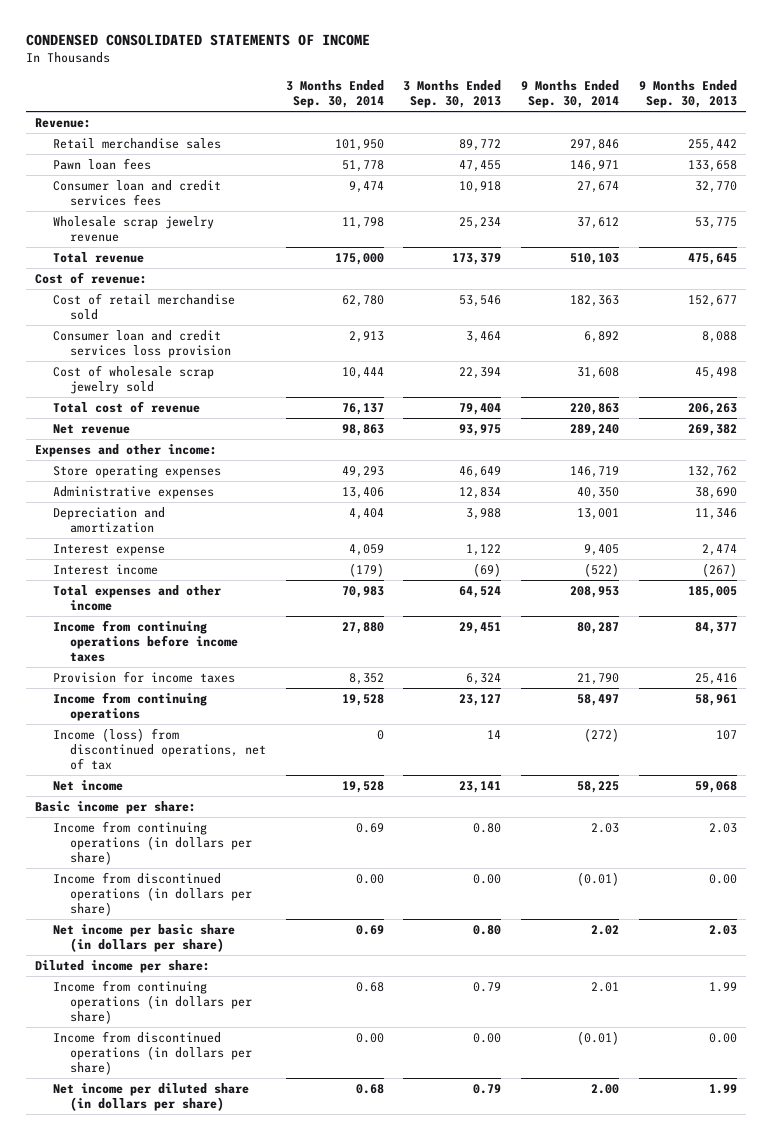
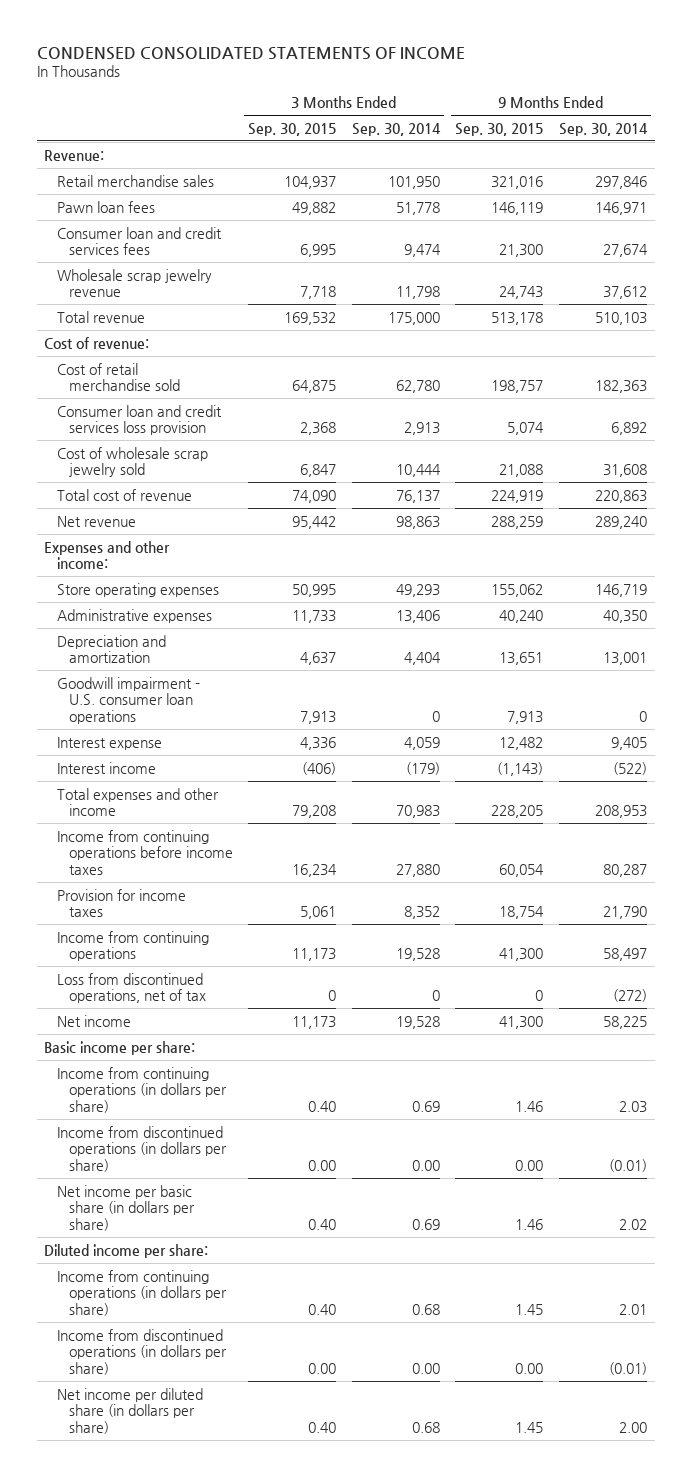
[403,79,502,109] 3 Months Ended Sep. 30, 2013 -> none
[638,79,737,109] 9 Months Ended Sep. 30, 2013 -> none
none -> [248,122,337,136] Sep. 30, 2015
none -> [455,122,544,136] Sep. 30, 2015
none -> [56,676,200,724] Goodwill impairment - U.S. consumer loan operations
[52,727,267,771] Income (loss) from discontinued operations, net of tax -> [56,972,206,1004] Loss from discontinued operations, net of tax

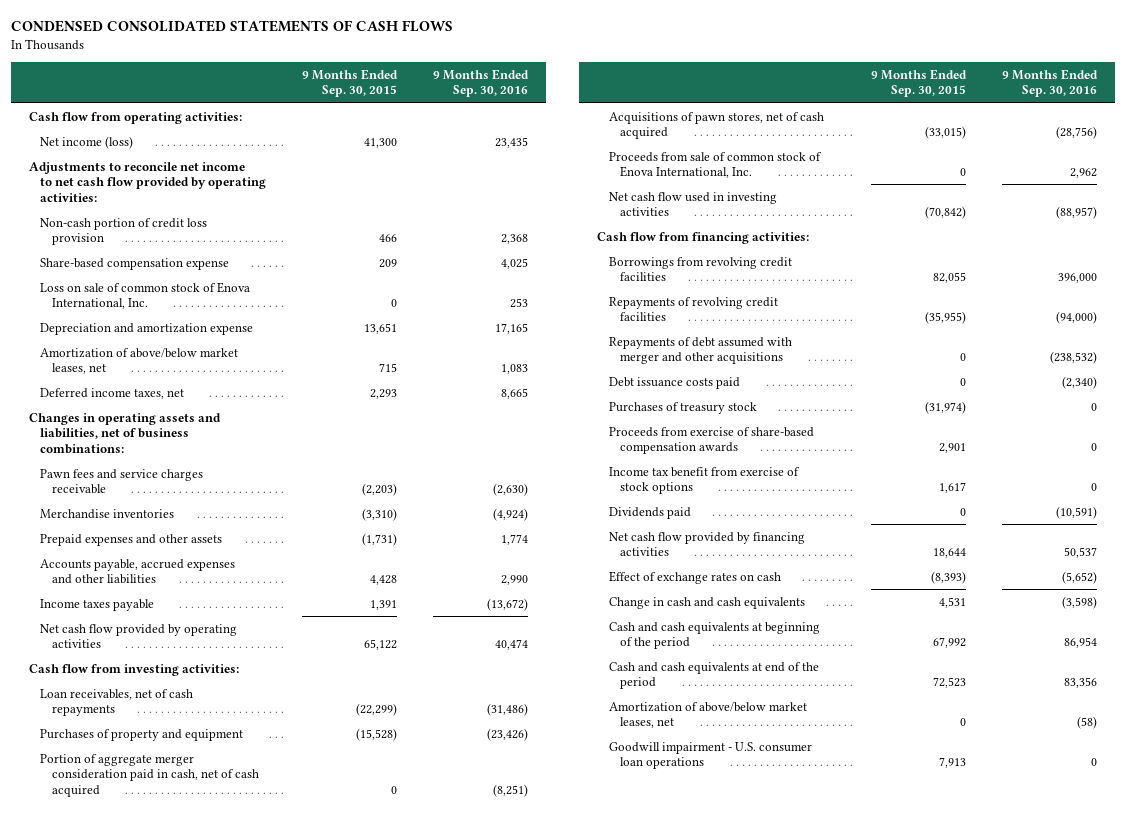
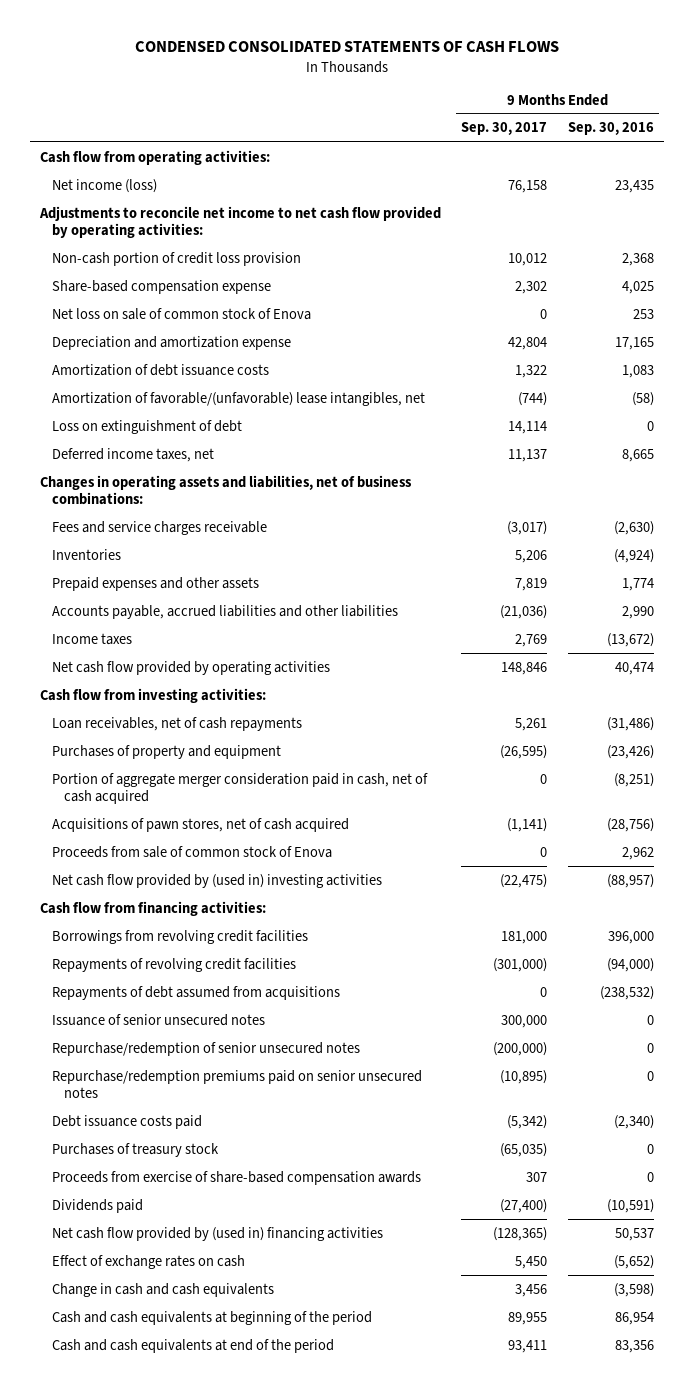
[302,69,399,98] 9 Months Ended Sep. 30, 2015 -> none
none -> [461,122,548,136] Sep. 30, 2017
[40,281,251,310] Loss on sale of common stock of Enova International, Inc. -> [52,307,312,320] Net loss on sale of common stock of Enova
[40,347,239,375] Amortization of above/below market leases, net -> [52,363,270,376] Amortization of debt issuance costs
none -> [52,391,426,406] Amortization of favorable/(unfavorable) lease intangibles, net
none -> [52,419,243,434] Loss on extinguishment of debt
[40,468,204,495] Pawn fees and service charges receivable -> [52,520,268,535] Fees and service charges receivable
[40,508,175,519] Merchandise inventories -> [52,548,122,560] Inventories
[40,558,236,585] Accounts payable, accrued expenses and other liabilities -> [52,604,399,619] Accounts payable, accrued liabilities and other liabilities
[40,598,155,611] Income taxes payable -> [52,632,133,645] Income taxes
[608,151,822,179] Proceeds from sale of common stock of Enova International, Inc. -> [52,845,333,858] Proceeds from sale of common stock of Enova
[608,191,777,217] Net cash flow used in investing activities -> [52,873,383,888] Net cash flow provided by (used in) investing activities
[608,336,792,365] Repayments of debt assumed with merger and other acquisitions -> [52,985,341,1000] Repayments of debt assumed from acquisitions
none -> [52,1013,266,1026] Issuance of senior unsecured notes
none -> [52,1041,361,1056] Repurchase/redemption of senior unsecured notes
none -> [52,1069,423,1098] Repurchase/redemption premiums paid on senior unsecured notes
[608,466,800,495] Income tax benefit from exercise of stock options -> none
[608,531,805,557] Net cash flow provided by financing activities -> [52,1226,384,1241] Net cash flow provided by (used in) financing activities
[608,701,807,729] Amortization of above/below market leases, net -> none
[608,741,812,770] Goodwill impairment - U.S. consumer loan operations -> none

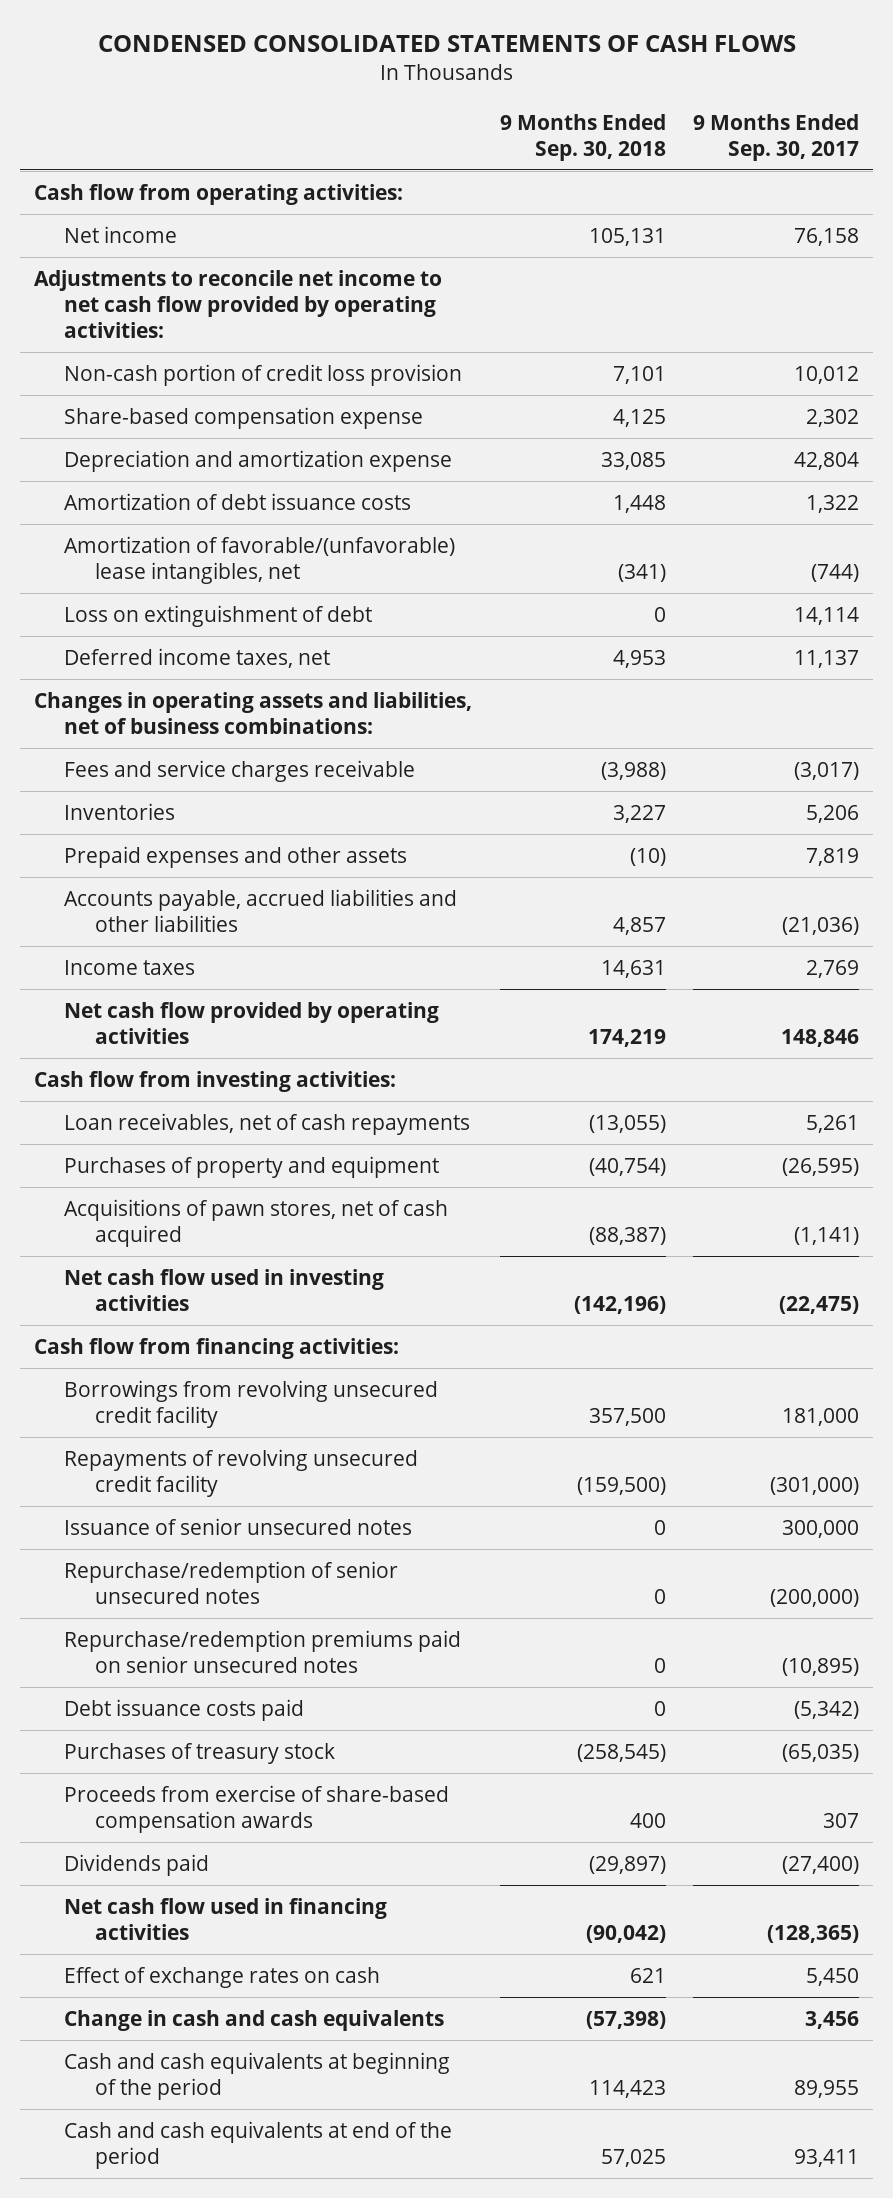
[567,122,654,136] Sep. 30, 2016 -> none
none -> [499,113,666,161] 9 Months Ended Sep. 30, 2018
[52,178,158,193] Net income (loss) -> [64,225,178,243] Net income
[52,307,312,320] Net loss on sale of common stock of Enova -> none
[52,772,429,804] Portion of aggregate merger consideration paid in cash, net of cash acquired -> none
[52,845,333,858] Proceeds from sale of common stock of Enova -> none
[52,873,383,888] Net cash flow provided by (used in) investing activities -> [64,1268,385,1311] Net cash flow used in investing activities
[52,985,341,1000] Repayments of debt assumed from acquisitions -> none
[52,929,309,944] Borrowings from revolving credit facilities -> [64,1379,439,1428] Borrowings from revolving unsecured credit facility
[52,957,297,972] Repayments of revolving credit facilities -> [64,1448,419,1497] Repayments of revolving unsecured credit facility
[52,1226,384,1241] Net cash flow provided by (used in) financing activities -> [64,1897,388,1940] Net cash flow used in financing activities

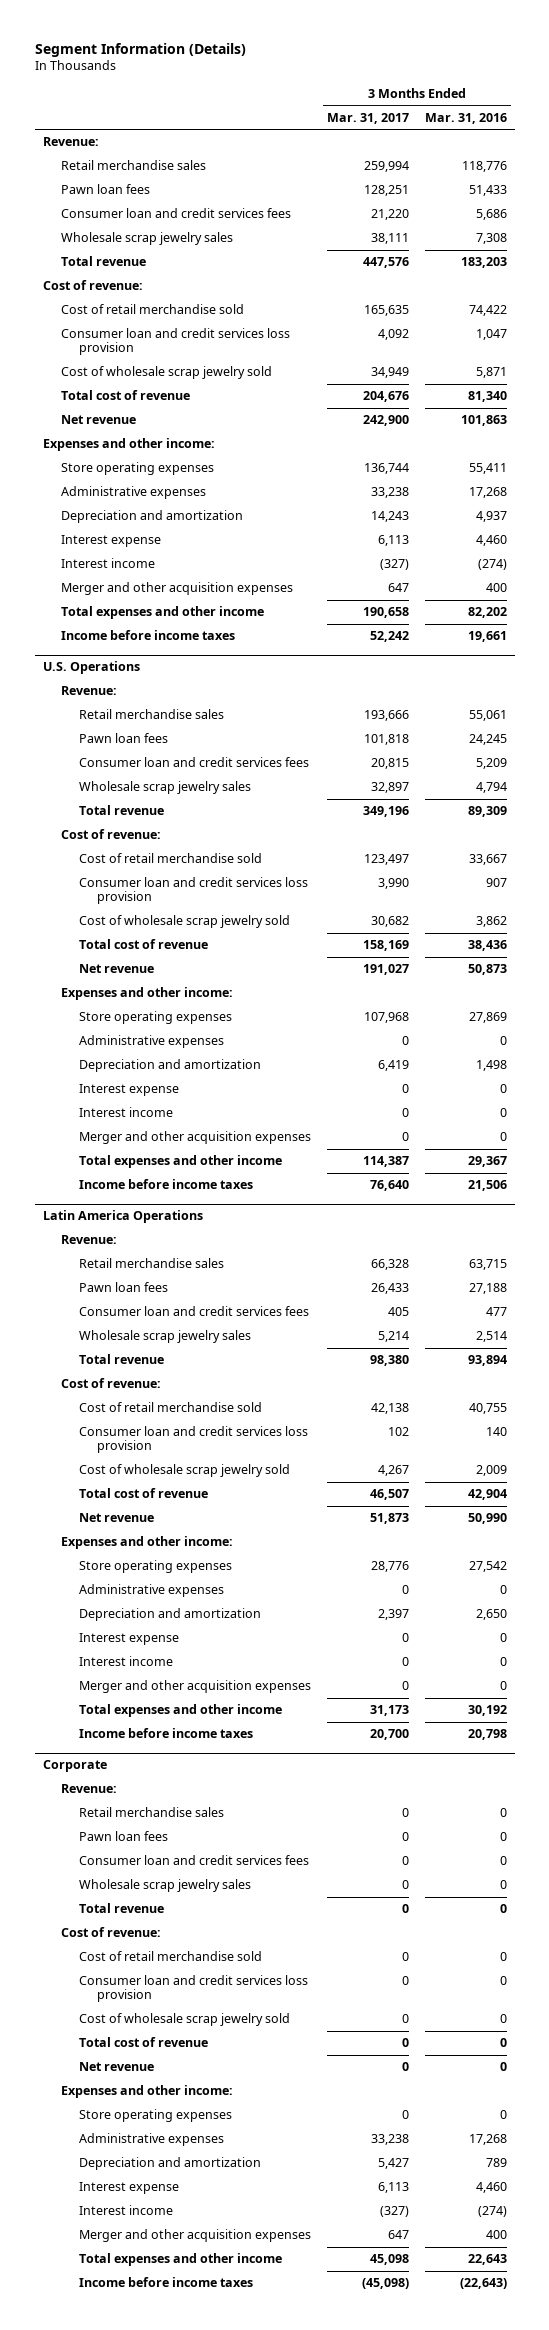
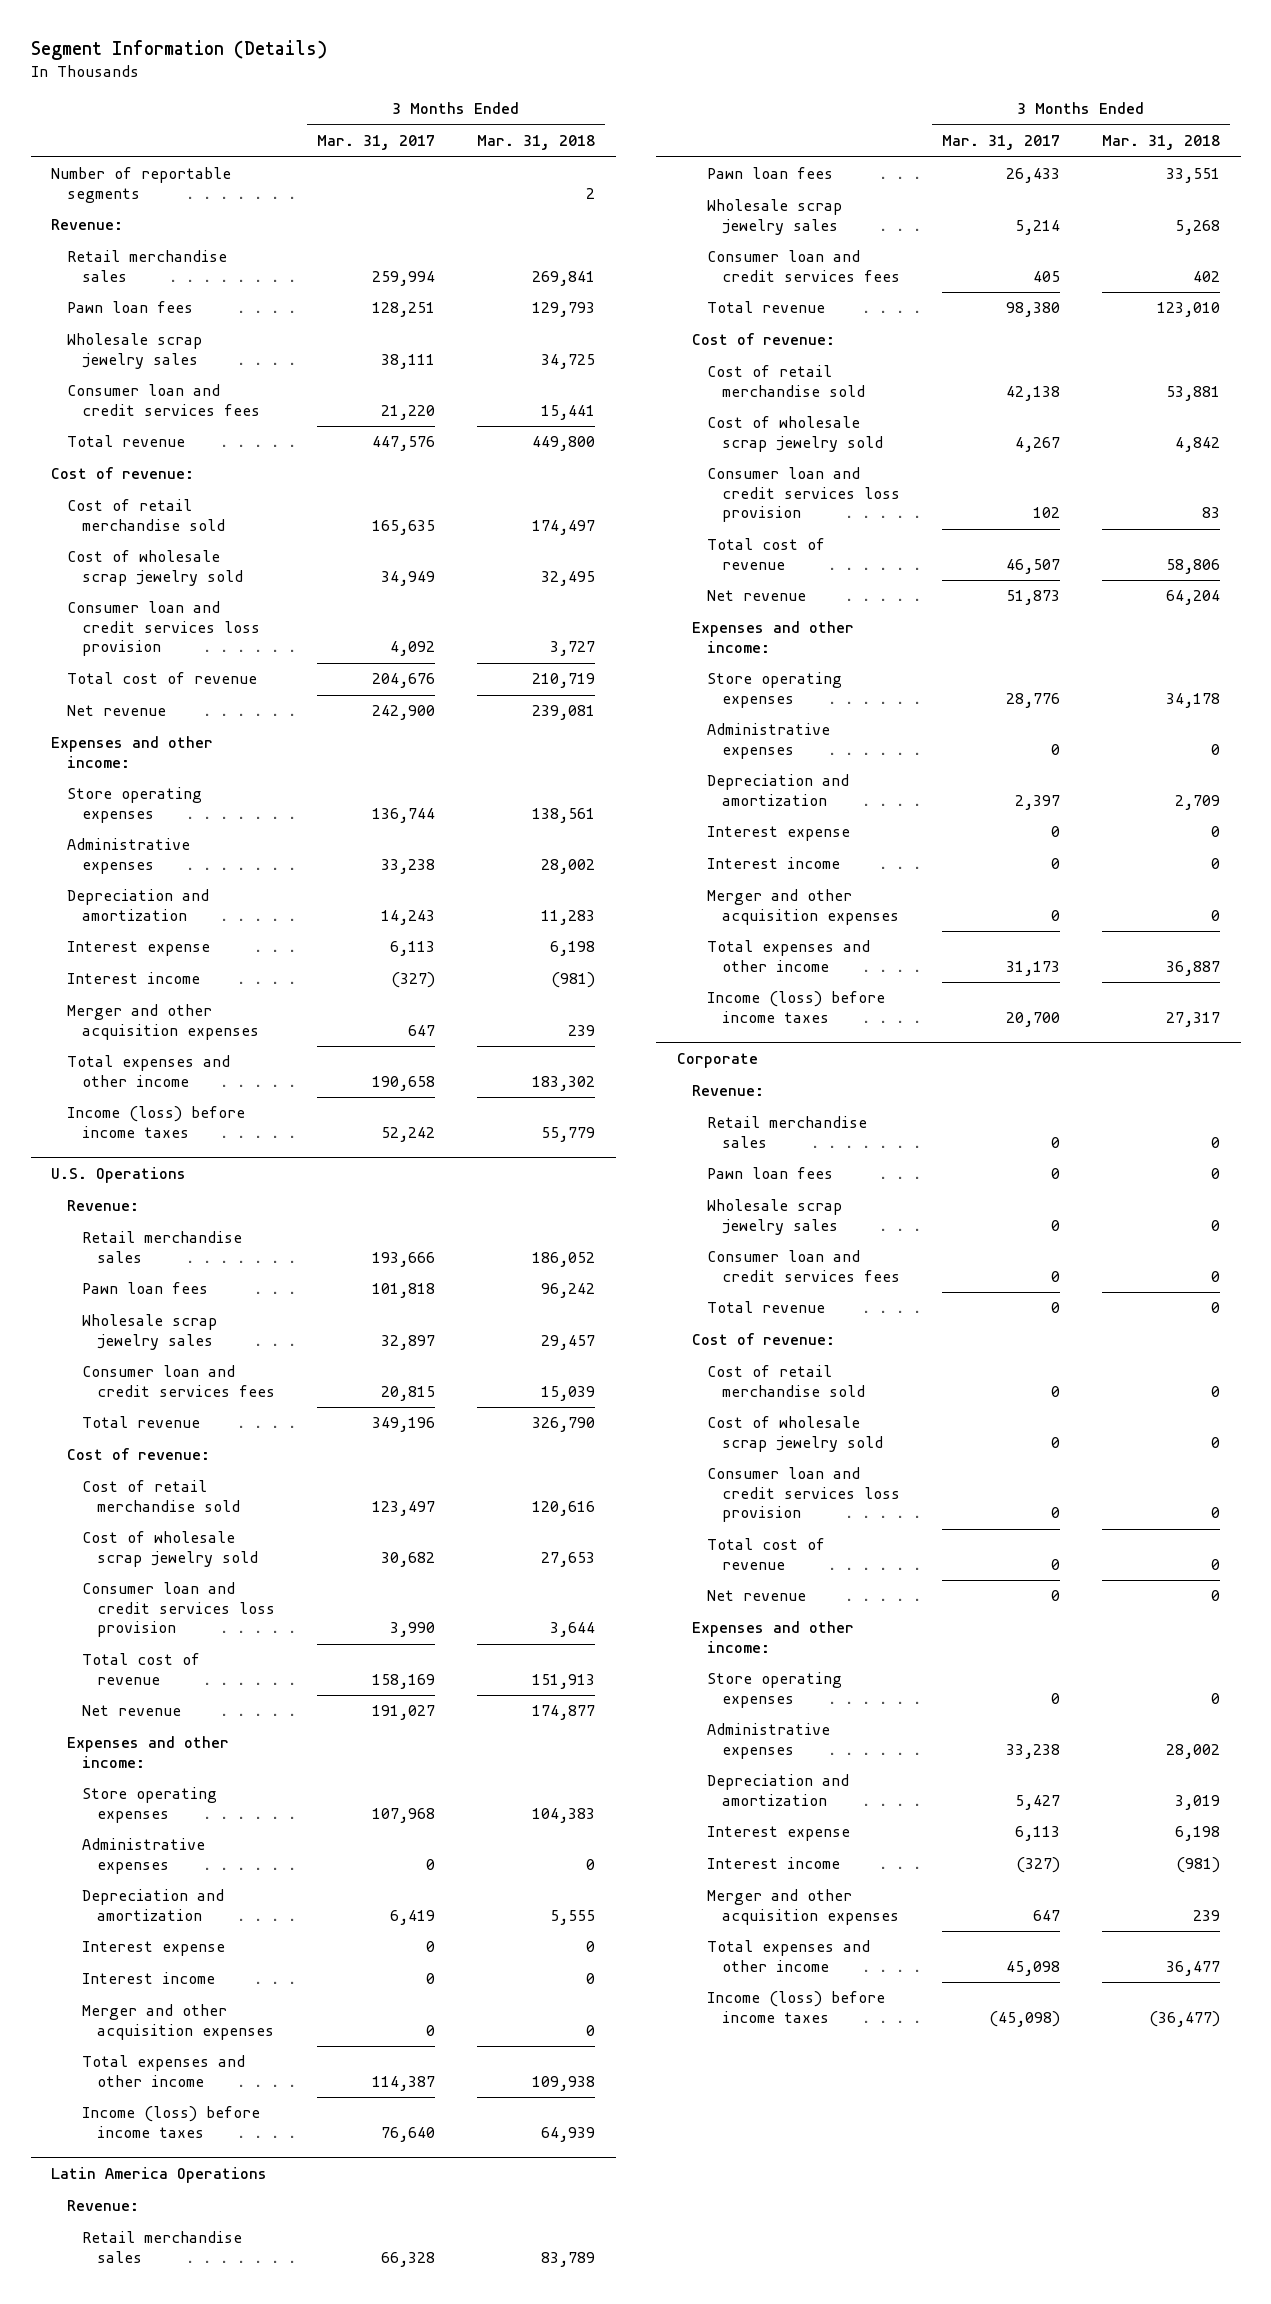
[424,112,507,124] Mar. 31, 2016 -> none
none -> [476,135,595,151] Mar. 31, 2018
none -> [51,167,232,203] Number of reportable segments
[60,208,291,219] Consumer loan and credit services fees -> [66,384,260,416] Consumer loan and credit services fees
[60,328,290,356] Consumer loan and credit services loss provision -> [66,601,260,657] Consumer loan and credit services loss provision
[60,630,235,641] Income before income taxes -> [66,1106,245,1138] Income (loss) before income taxes
[78,757,309,768] Consumer loan and credit services fees -> [81,1365,276,1397] Consumer loan and credit services fees
[78,877,308,905] Consumer loan and credit services loss provision -> [81,1582,276,1638] Consumer loan and credit services loss provision
[78,1179,253,1190] Income before income taxes -> [81,2106,260,2138] Income (loss) before income taxes
[78,1306,309,1317] Consumer loan and credit services fees -> [707,250,901,282] Consumer loan and credit services fees
[78,1426,308,1454] Consumer loan and credit services loss provision -> [707,467,901,523] Consumer loan and credit services loss provision
[78,1728,253,1739] Income before income taxes -> [707,991,886,1023] Income (loss) before income taxes
[78,1855,309,1866] Consumer loan and credit services fees -> [707,1250,901,1282] Consumer loan and credit services fees
[78,1975,308,2003] Consumer loan and credit services loss provision -> [707,1467,901,1523] Consumer loan and credit services loss provision
[78,2277,253,2288] Income before income taxes -> [707,1991,886,2023] Income (loss) before income taxes

